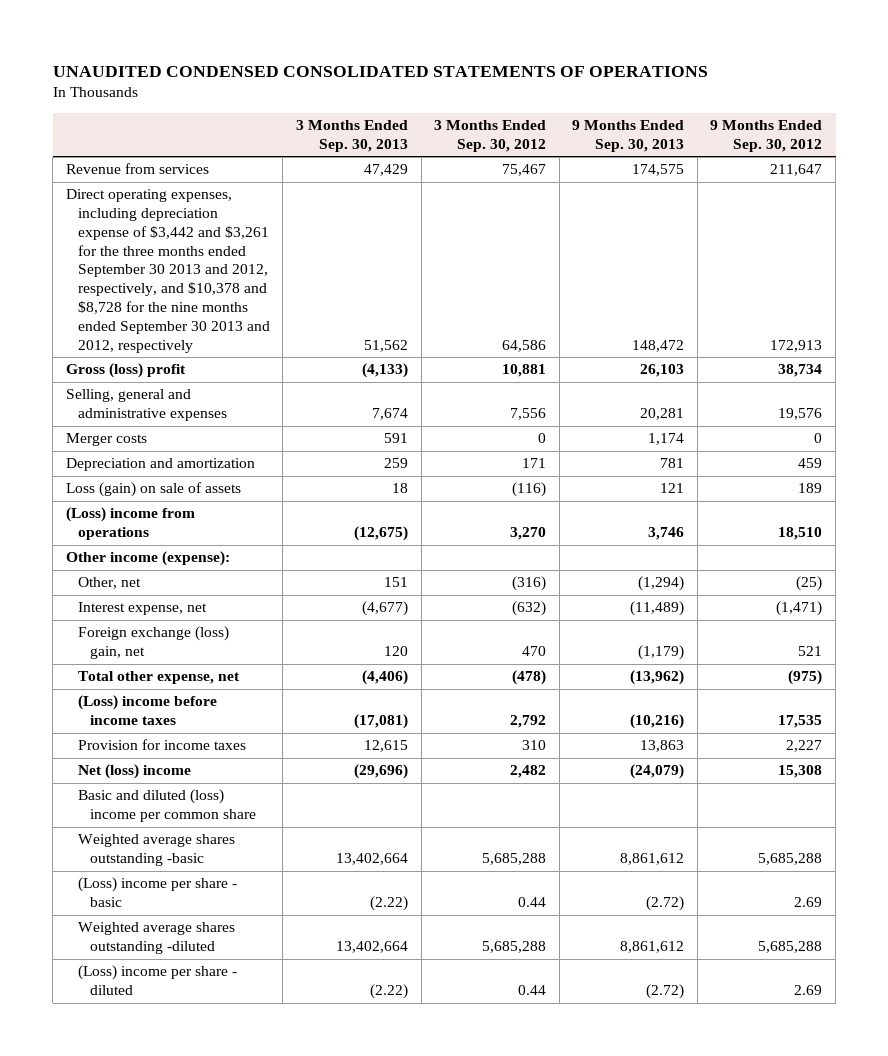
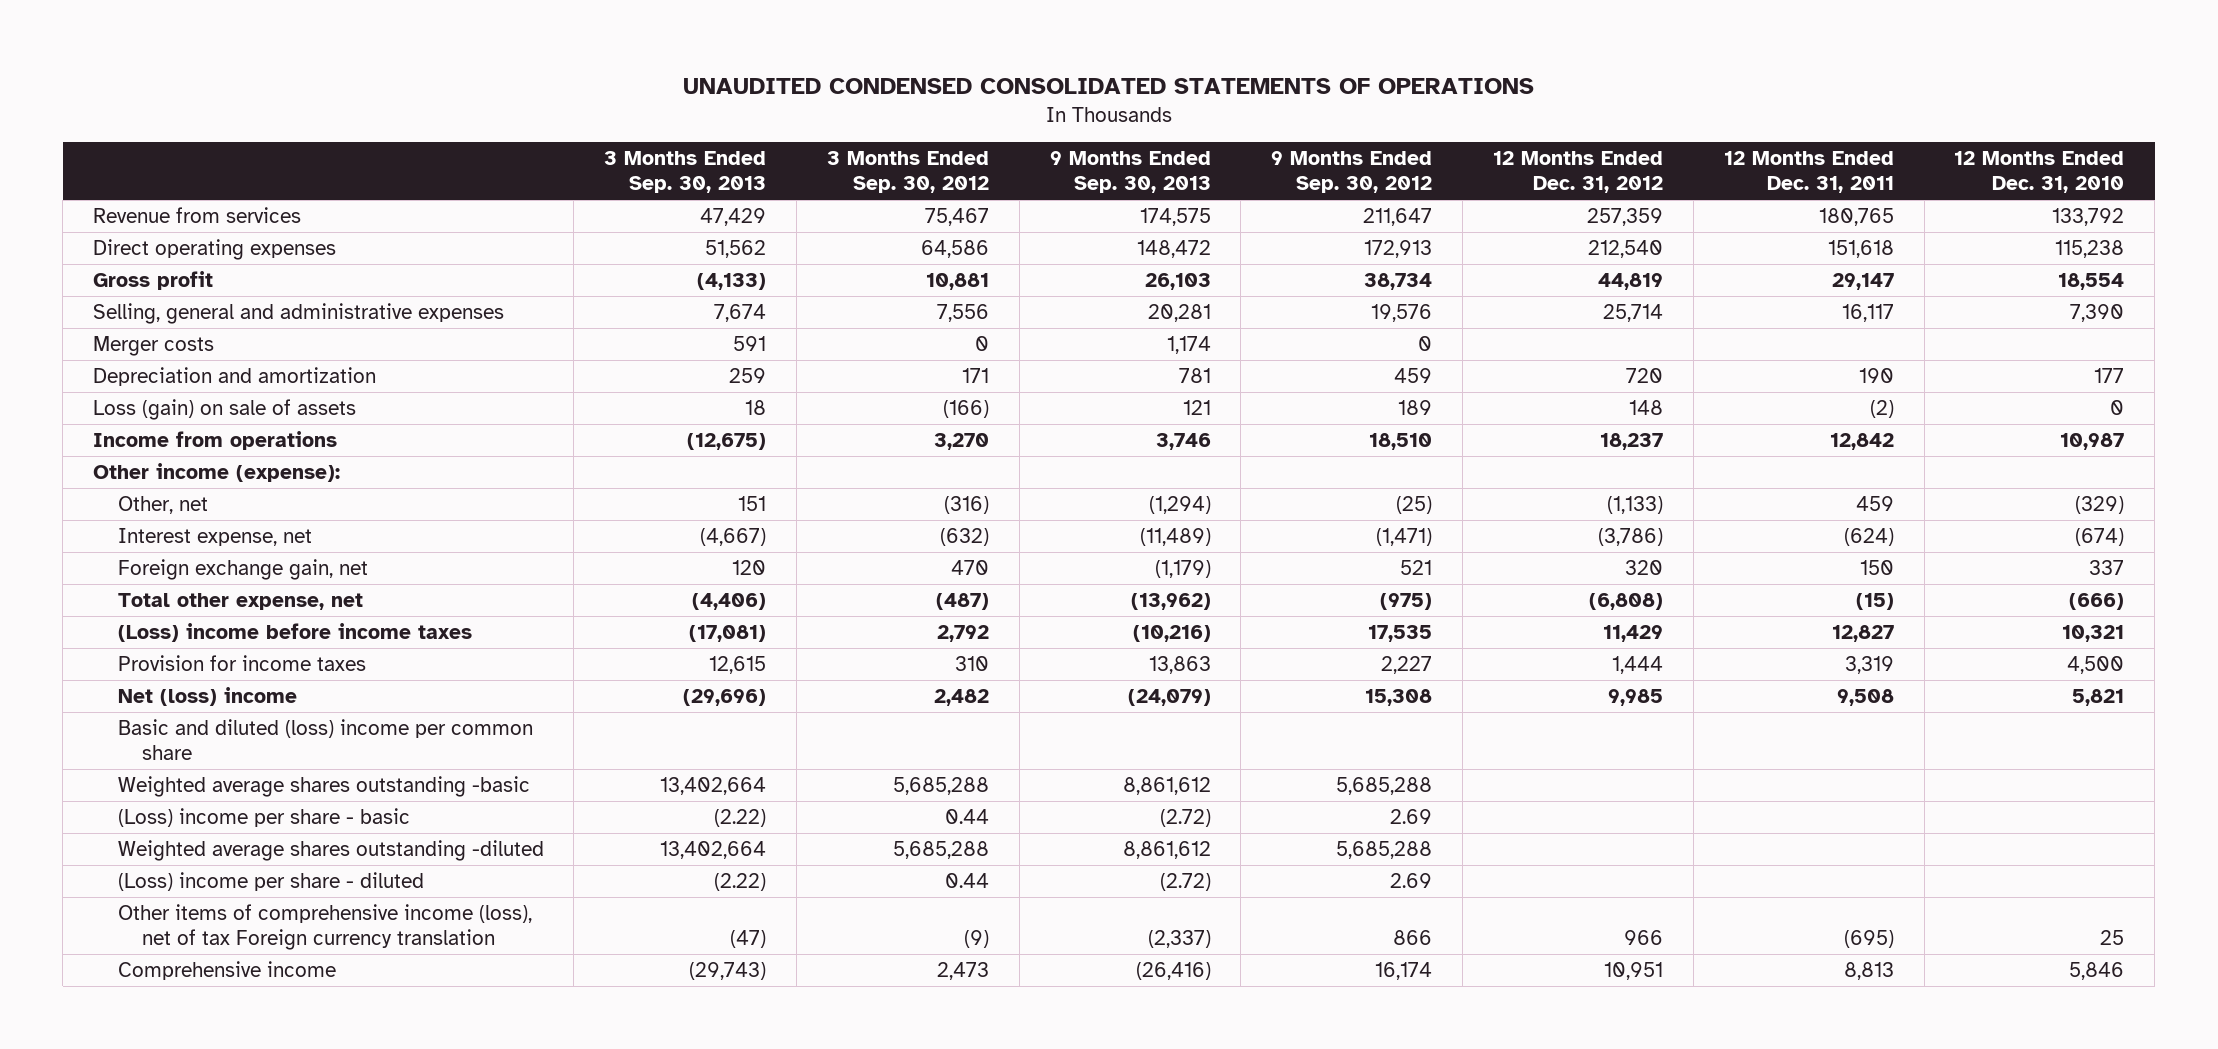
none -> [1493,151,1664,193] 12 Months Ended Dec. 31, 2012
none -> [1723,151,1894,193] 12 Months Ended Dec. 31, 2011
none -> [1954,151,2125,193] 12 Months Ended Dec. 31, 2010
[65,189,270,353] Direct operating expenses, including depreciation expense of $3,442 and $3,261 for the three months ended September 30 2013 and 2012, respectively, and $10,378 and $8,728 for the nine months ended September 30 2013 and 2012, respectively -> [93,238,337,260] Direct operating expenses
[65,363,186,379] Gross (loss) profit -> [93,270,214,290] Gross profit
[512,482,547,498] (116) -> [942,399,989,418] (166)
[65,507,195,541] (Loss) income from operations -> [93,430,338,450] Income from operations
[362,601,409,617] (4,677) -> [700,527,767,546] (4,667)
[77,626,229,660] Foreign exchange (loss) gain, net -> [117,558,368,580] Foreign exchange gain, net
[512,670,547,686] (478) -> [935,592,989,610] (487)
none -> [117,903,532,950] Other items of comprehensive income (loss), net of tax Foreign currency translation
none -> [117,960,336,980] Comprehensive income

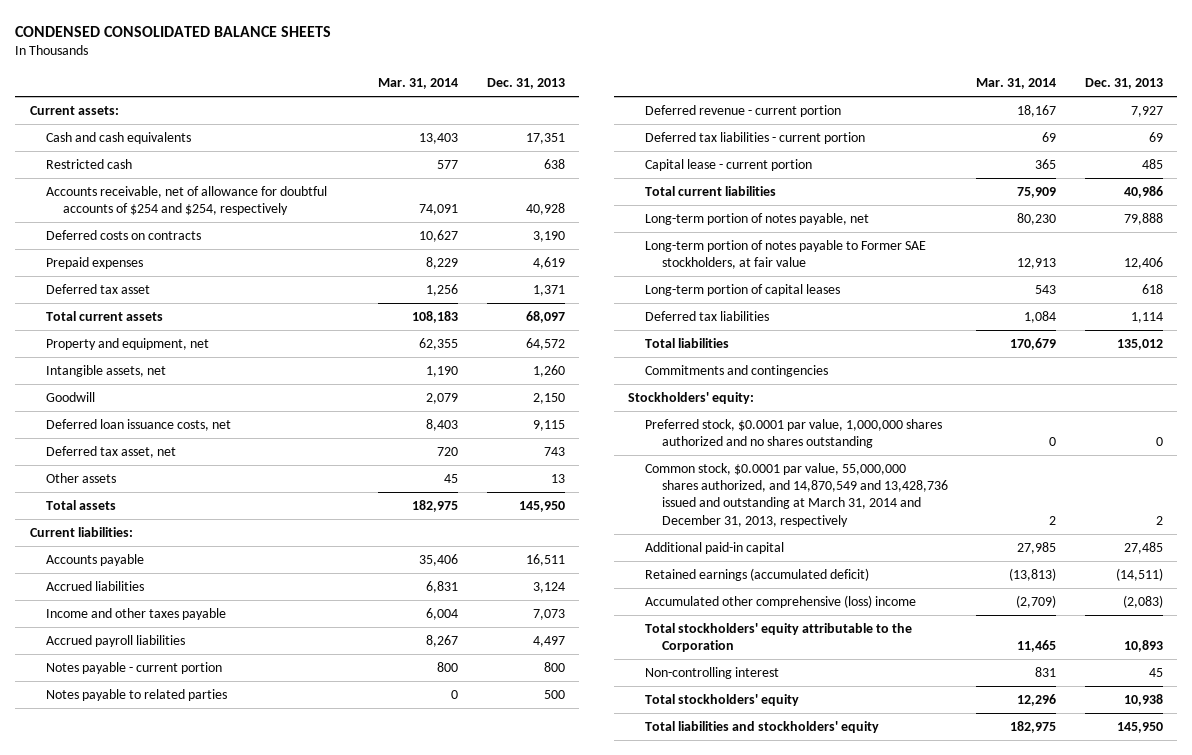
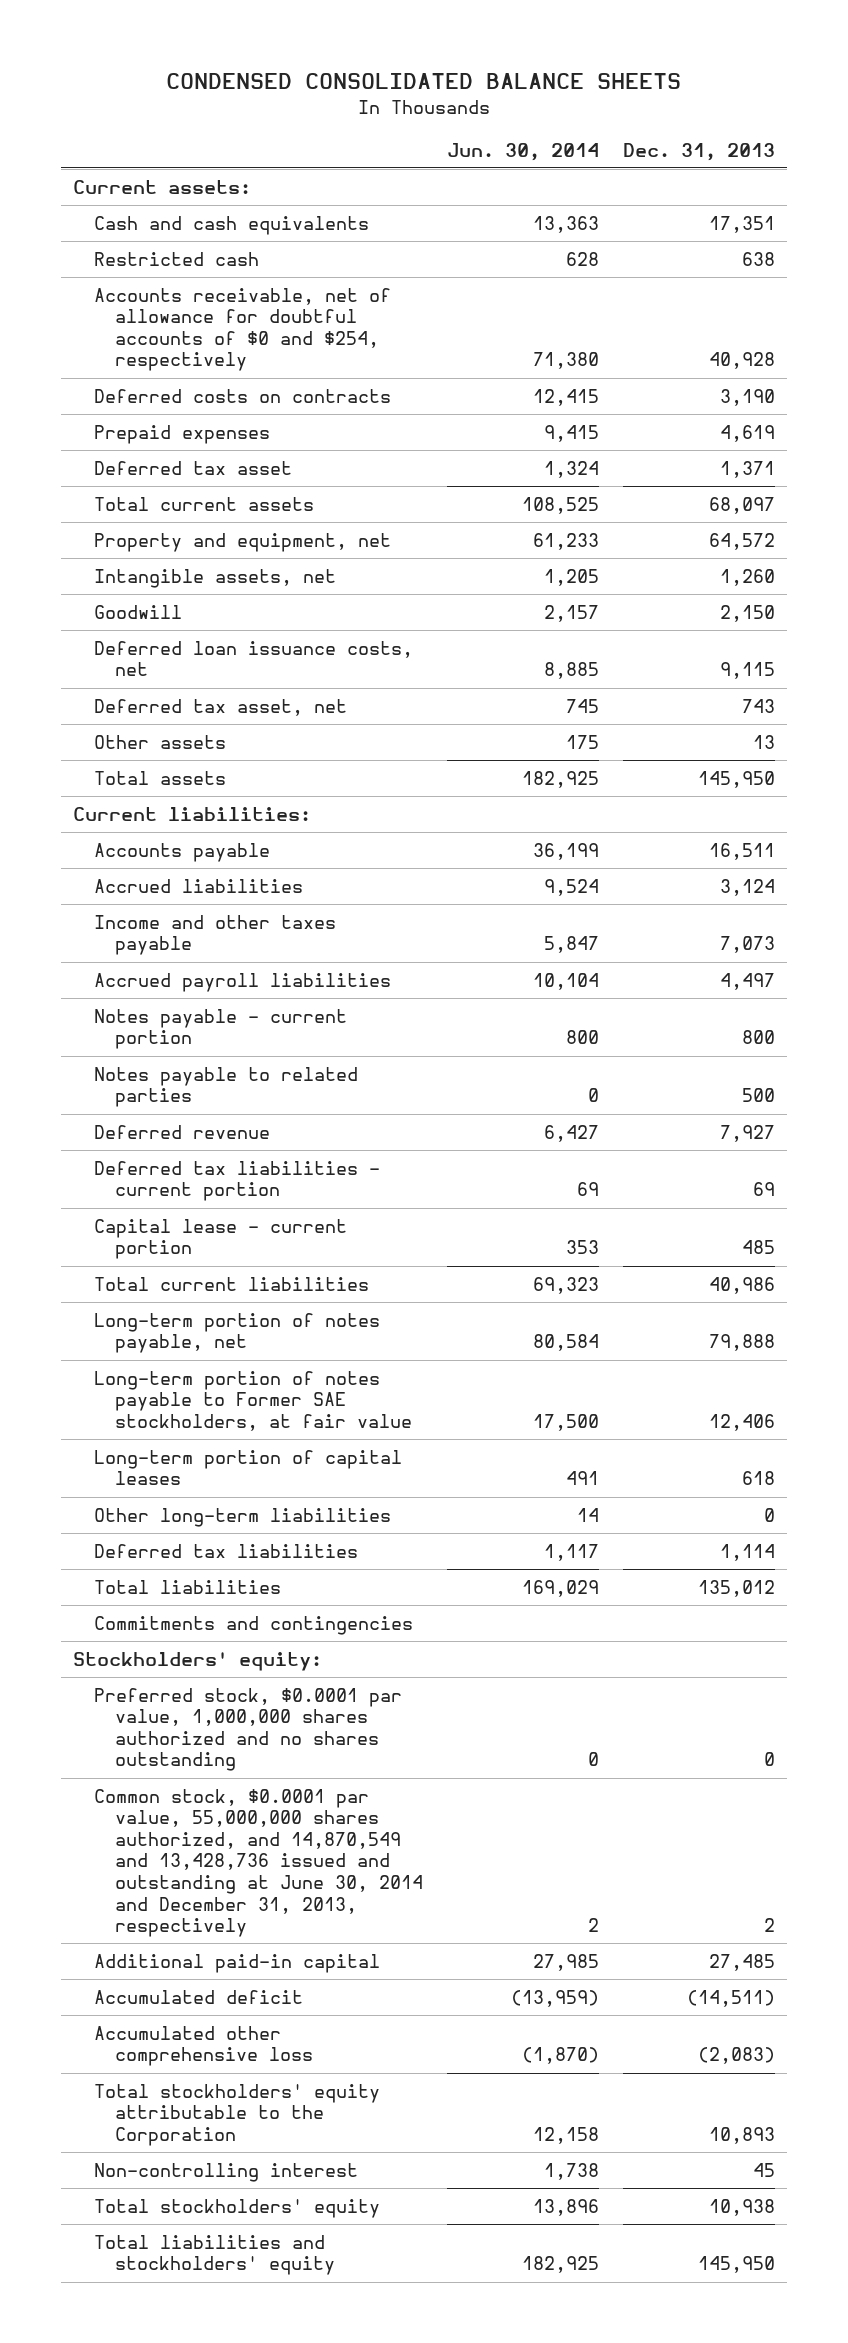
[377,78,458,90] Mar. 31, 2014 -> none
none -> [446,142,599,161] Jun. 30, 2014
[46,185,328,216] Accounts receivable, net of allowance for doubtful accounts of $254 and $254, respectively -> [93,287,391,372] Accounts receivable, net of allowance for doubtful accounts of $0 and $254, respectively
[644,104,841,117] Deferred revenue - current portion -> [93,1124,270,1139] Deferred revenue
none -> [93,1507,391,1527] Other long-term liabilities
[644,462,948,527] Common stock, $0.0001 par value, 55,000,000 shares authorized, and 14,870,549 and 13,428,736 issued and outstanding at March 31, 2014 and December 31, 2013, respectively -> [93,1788,423,1938] Common stock, $0.0001 par value, 55,000,000 shares authorized, and 14,870,549 and 13,428,736 issued and outstanding at June 30, 2014 and December 31, 2013, respectively
[644,567,869,581] Retained earnings (accumulated deficit) -> [93,1989,303,2004] Accumulated deficit
[644,594,916,608] Accumulated other comprehensive (loss) income -> [93,2025,313,2067] Accumulated other comprehensive loss

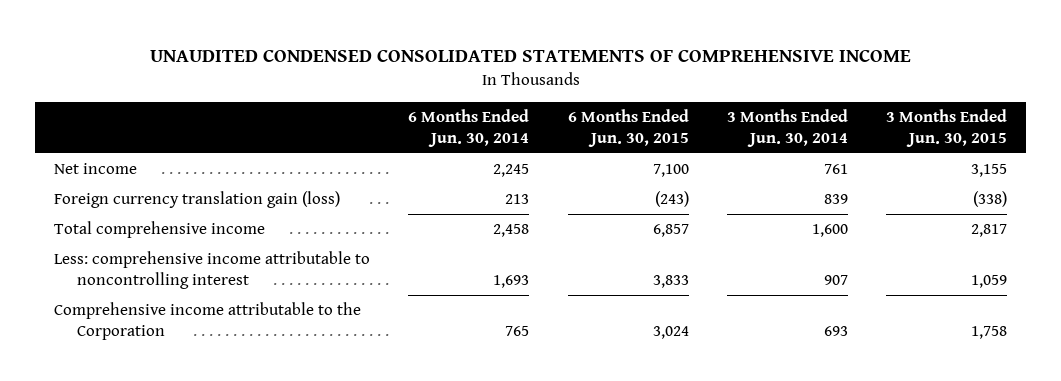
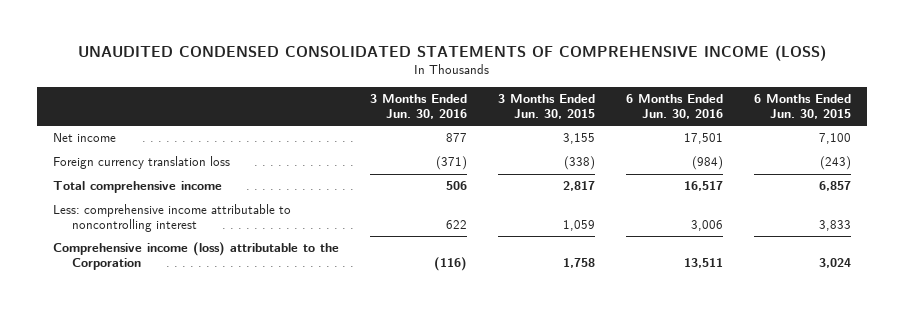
[149,48,911,62] UNAUDITED CONDENSED CONSOLIDATED STATEMENTS OF COMPREHENSIVE INCOME -> [77,44,826,61] UNAUDITED CONDENSED CONSOLIDATED STATEMENTS OF COMPREHENSIVE INCOME (LOSS)
[408,108,530,148] 6 Months Ended Jun. 30, 2014 -> none
[726,108,848,148] 3 Months Ended Jun. 30, 2014 -> none
none -> [369,93,467,119] 3 Months Ended Jun. 30, 2016
none -> [625,93,723,119] 6 Months Ended Jun. 30, 2016
[54,191,341,209] Foreign currency translation gain (loss) -> [52,156,230,170] Foreign currency translation loss
[54,302,362,341] Comprehensive income attributable to the Corporation -> [52,242,339,271] Comprehensive income (loss) attributable to the Corporation

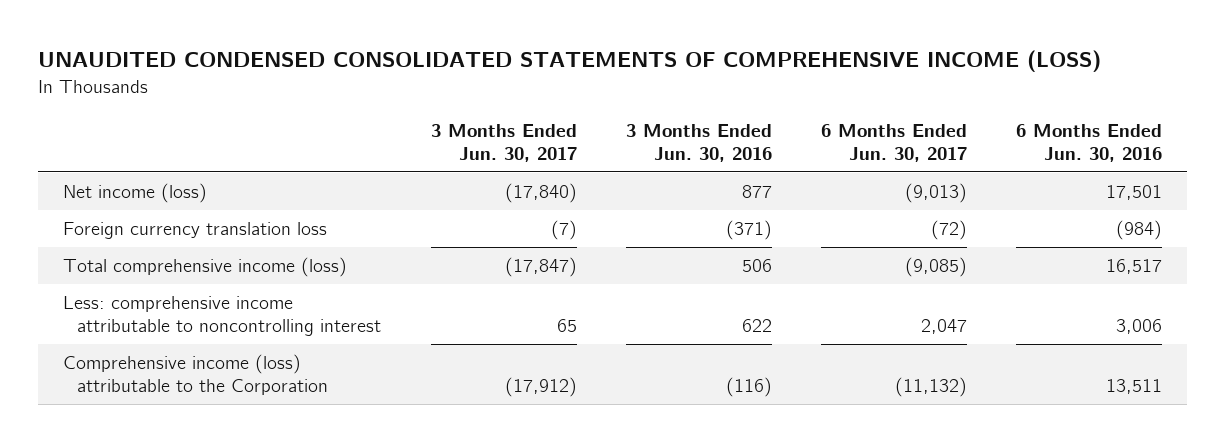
[497,93,595,119] 3 Months Ended Jun. 30, 2015 -> none
[754,93,852,119] 6 Months Ended Jun. 30, 2015 -> none
none -> [430,123,577,163] 3 Months Ended Jun. 30, 2017
none -> [821,123,968,163] 6 Months Ended Jun. 30, 2017
[52,133,116,143] Net income -> [62,182,207,203] Net income (loss)
[52,181,222,194] Total comprehensive income -> [62,256,347,277] Total comprehensive income (loss)

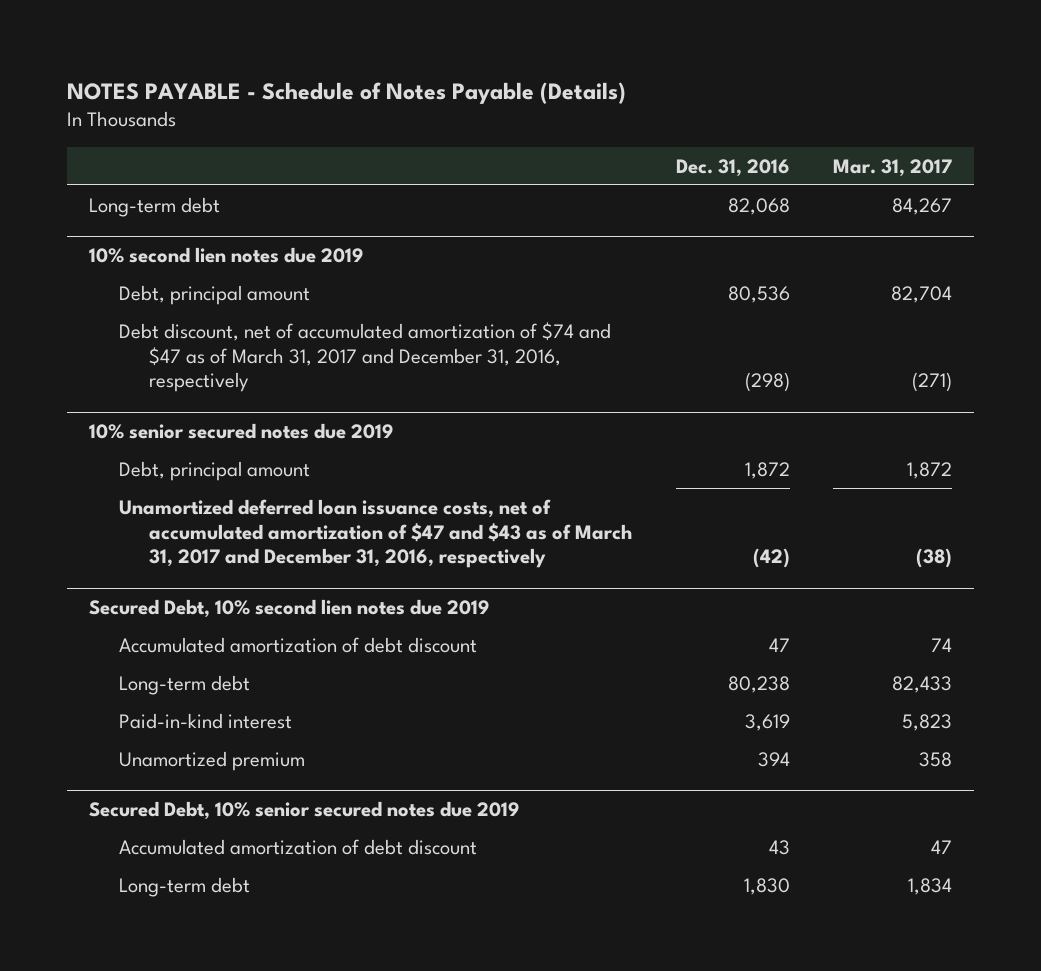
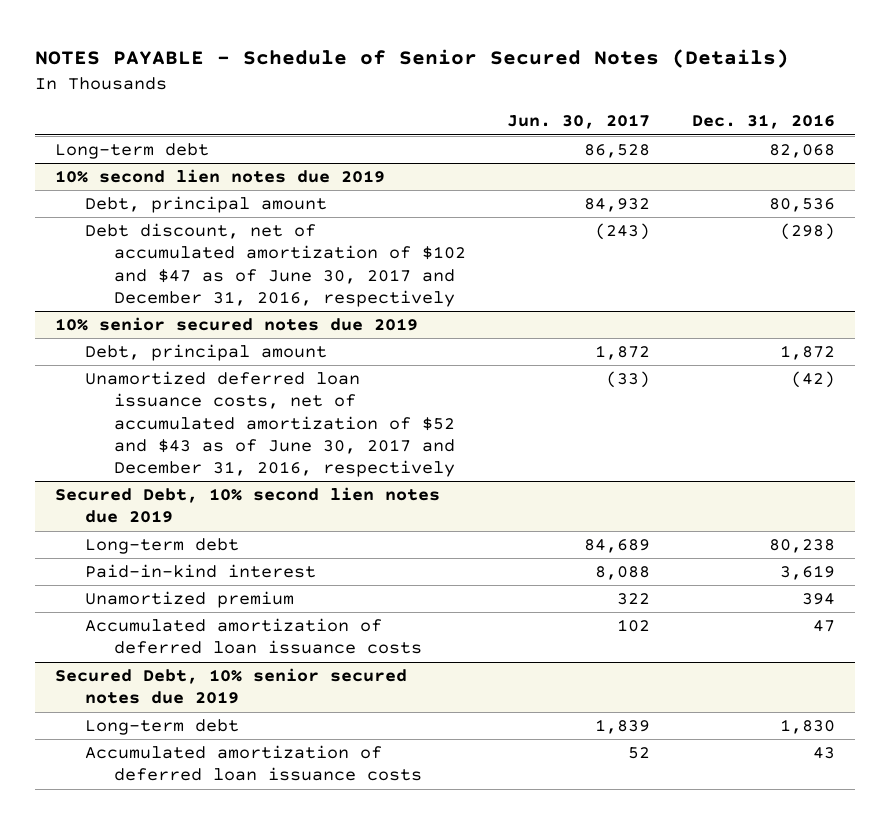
[66,81,626,104] NOTES PAYABLE - Schedule of Notes Payable (Details) -> [34,48,789,68] NOTES PAYABLE - Schedule of Senior Secured Notes (Details)
[833,158,953,177] Mar. 31, 2017 -> none
none -> [507,114,651,130] Jun. 30, 2017
[118,321,611,393] Debt discount, net of accumulated amortization of $74 and $47 as of March 31, 2017 and December 31, 2016, respectively -> [84,223,467,307] Debt discount, net of accumulated amortization of $102 and $47 as of June 30, 2017 and December 31, 2016, respectively
[118,498,633,569] Unamortized deferred loan issuance costs, net of accumulated amortization of $47 and $43 as of March 31, 2017 and December 31, 2016, respectively -> [84,371,456,477] Unamortized deferred loan issuance costs, net of accumulated amortization of $52 and $43 as of June 30, 2017 and December 31, 2016, respectively
[118,636,477,653] Accumulated amortization of debt discount -> none
none -> [84,618,423,655] Accumulated amortization of deferred loan issuance costs
[118,838,477,855] Accumulated amortization of debt discount -> none
none -> [84,745,423,782] Accumulated amortization of deferred loan issuance costs

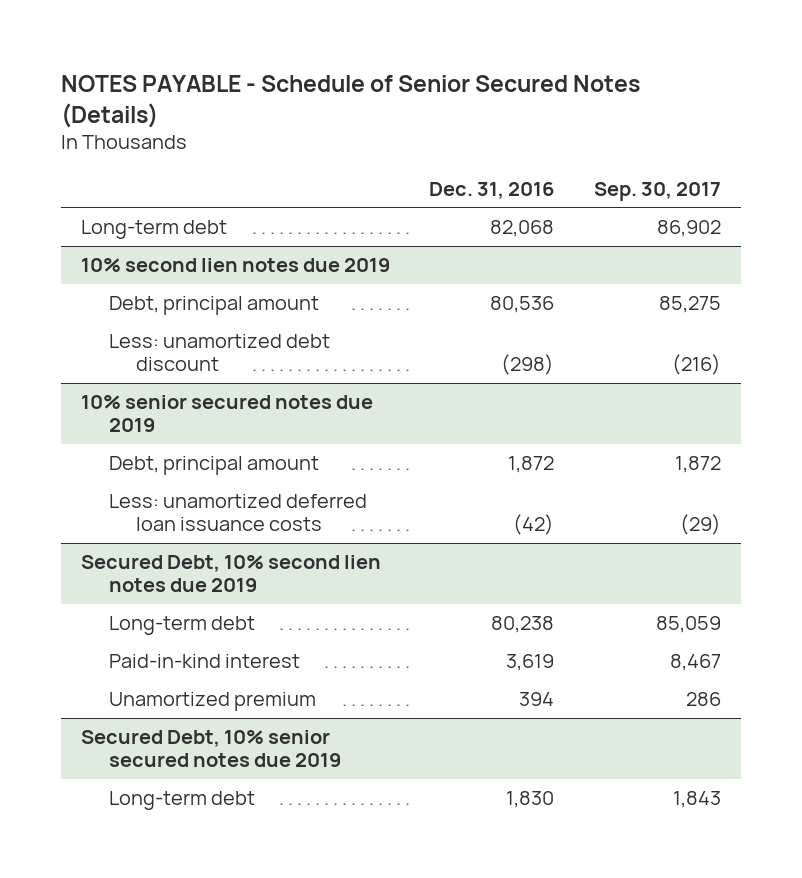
[507,114,651,130] Jun. 30, 2017 -> none
none -> [594,181,722,201] Sep. 30, 2017
[84,223,467,307] Debt discount, net of accumulated amortization of $102 and $47 as of June 30, 2017 and December 31, 2016, respectively -> [108,334,330,372] Less: unamortized debt discount
[84,371,456,477] Unamortized deferred loan issuance costs, net of accumulated amortization of $52 and $43 as of June 30, 2017 and December 31, 2016, respectively -> [108,494,367,532] Less: unamortized deferred loan issuance costs
[84,618,423,655] Accumulated amortization of deferred loan issuance costs -> none
[84,745,423,782] Accumulated amortization of deferred loan issuance costs -> none

